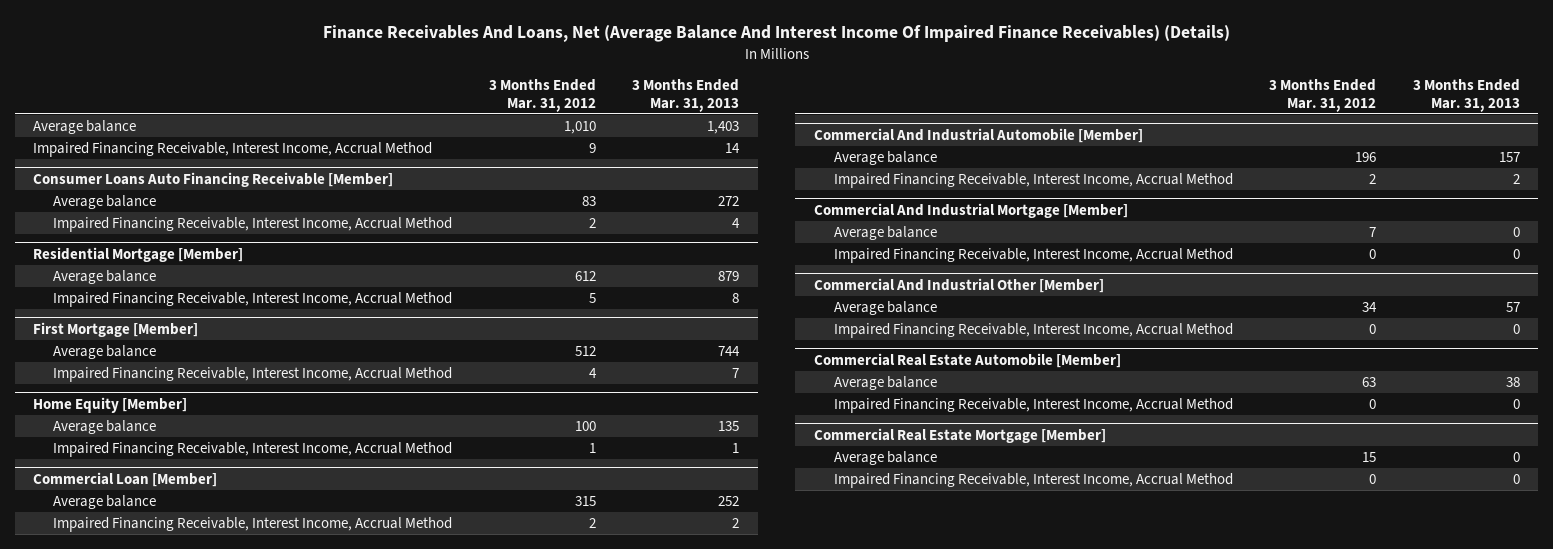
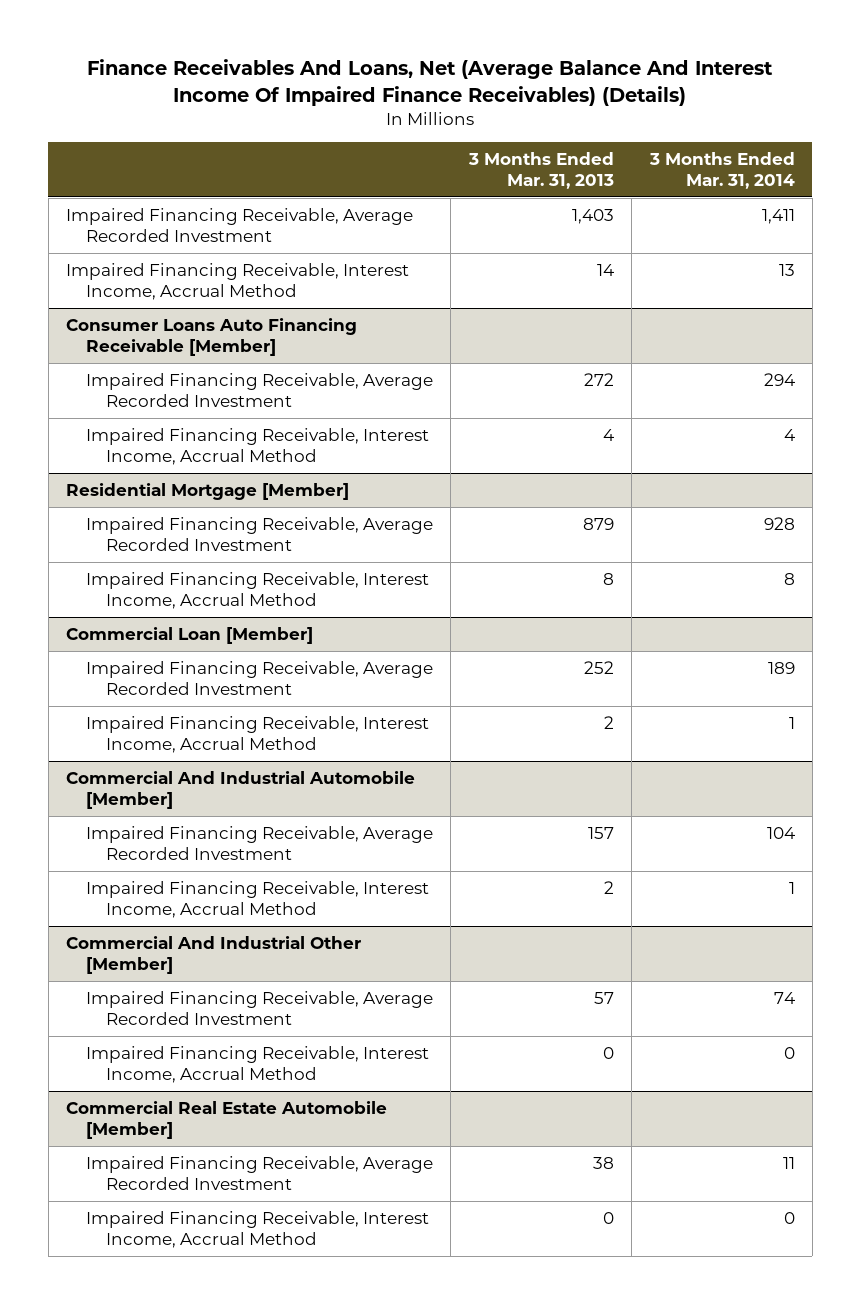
[488,78,596,112] 3 Months Ended Mar. 31, 2012 -> none
none -> [648,151,795,190] 3 Months Ended Mar. 31, 2014
[32,119,136,134] Average balance -> [66,207,414,243] Impaired Financing Receivable, Average Recorded Investment
[52,194,156,209] Average balance -> [86,372,434,408] Impaired Financing Receivable, Average Recorded Investment
[52,269,156,284] Average balance -> [86,516,434,552] Impaired Financing Receivable, Average Recorded Investment
[32,321,198,337] First Mortgage [Member] -> none
[52,344,156,359] Average balance -> none
[52,366,452,382] Impaired Financing Receivable, Interest Income, Accrual Method -> none
[32,396,187,413] Home Equity [Member] -> none
[52,419,156,434] Average balance -> none
[52,441,452,457] Impaired Financing Receivable, Interest Income, Accrual Method -> none
[52,494,156,509] Average balance -> [86,660,434,696] Impaired Financing Receivable, Average Recorded Investment
[833,150,937,165] Average balance -> [86,825,434,861] Impaired Financing Receivable, Average Recorded Investment
[813,202,1128,218] Commercial And Industrial Mortgage [Member] -> none
[833,225,937,240] Average balance -> none
[833,247,1233,263] Impaired Financing Receivable, Interest Income, Accrual Method -> none
[833,300,937,315] Average balance -> [86,990,434,1026] Impaired Financing Receivable, Average Recorded Investment
[833,397,1233,413] Impaired Financing Receivable, Interest Income, Accrual Method -> none
[813,427,1106,443] Commercial Real Estate Mortgage [Member] -> none
[833,450,937,465] Average balance -> none
[833,375,937,390] Average balance -> [86,1155,434,1191] Impaired Financing Receivable, Average Recorded Investment

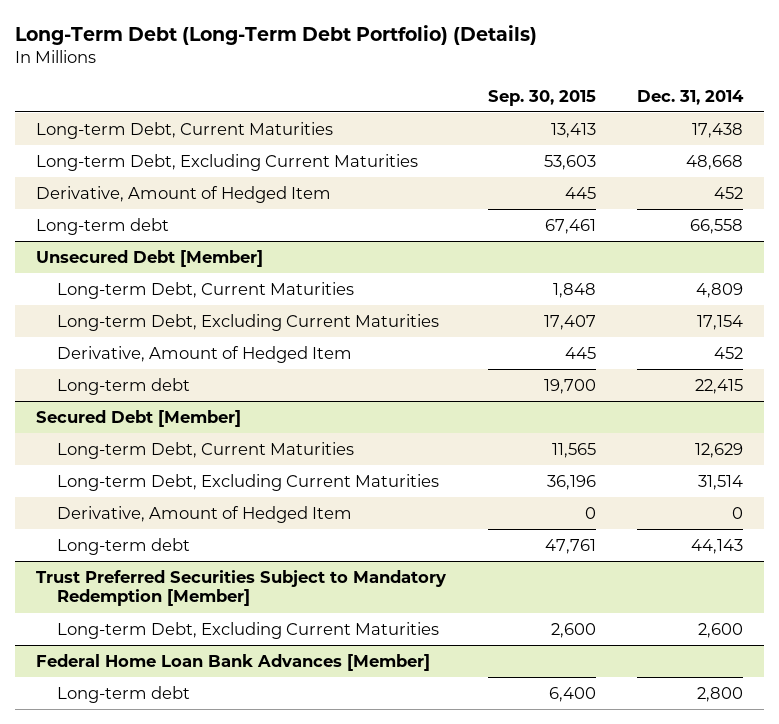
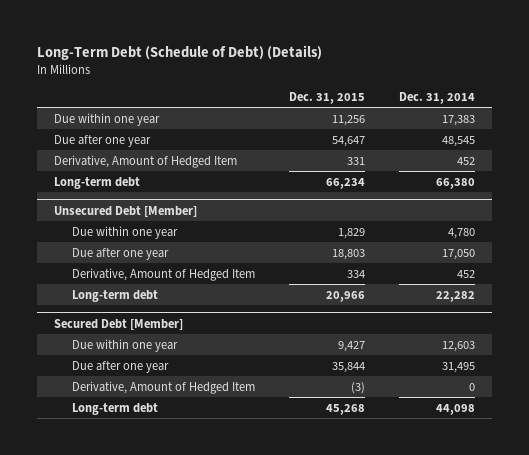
[15,24,538,45] Long-Term Debt (Long-Term Debt Portfolio) (Details) -> [37,44,323,60] Long-Term Debt (Schedule of Debt) (Details)
[487,89,596,106] Sep. 30, 2015 -> none
none -> [288,91,365,104] Dec. 31, 2015
[35,121,333,139] Long-term Debt, Current Maturities -> none
[35,153,418,171] Long-term Debt, Excluding Current Maturities -> none
none -> [54,112,161,126] Due within one year
none -> [54,134,152,147] Due after one year
[690,218,744,234] 66,558 -> [436,177,476,189] 66,380
[56,281,354,299] Long-term Debt, Current Maturities -> none
[56,313,439,331] Long-term Debt, Excluding Current Maturities -> none
none -> [71,225,178,239] Due within one year
none -> [71,247,169,260] Due after one year
[695,378,744,394] 22,415 -> [436,290,476,302] 22,282
[56,441,354,459] Long-term Debt, Current Maturities -> none
[56,473,439,491] Long-term Debt, Excluding Current Maturities -> none
none -> [71,338,178,352] Due within one year
none -> [71,360,169,373] Due after one year
[35,569,446,607] Trust Preferred Securities Subject to Mandatory Redemption [Member] -> none
[56,621,439,639] Long-term Debt, Excluding Current Maturities -> none
[35,653,430,671] Federal Home Loan Bank Advances [Member] -> none
[56,685,190,703] Long-term debt -> none
[691,538,744,554] 44,143 -> [436,403,476,415] 44,098

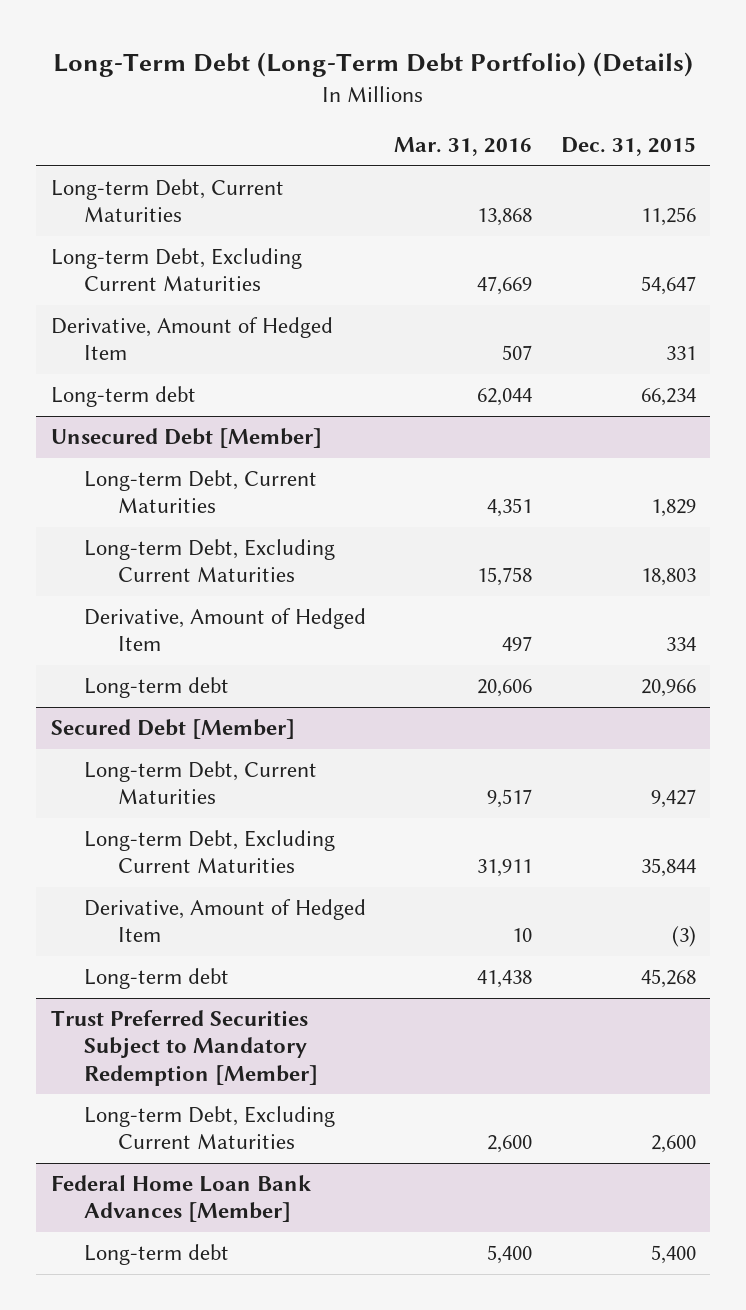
[37,44,323,60] Long-Term Debt (Schedule of Debt) (Details) -> [53,52,694,78] Long-Term Debt (Long-Term Debt Portfolio) (Details)
[399,91,476,104] Dec. 31, 2014 -> none
none -> [394,137,533,157] Mar. 31, 2016
[54,112,161,126] Due within one year -> [50,179,284,223] Long-term Debt, Current Maturities
[54,134,152,147] Due after one year -> [50,248,302,292] Long-term Debt, Excluding Current Maturities
[71,225,178,239] Due within one year -> [84,470,318,514] Long-term Debt, Current Maturities
[71,247,169,260] Due after one year -> [84,539,336,583] Long-term Debt, Excluding Current Maturities
[71,338,178,352] Due within one year -> [84,761,318,805] Long-term Debt, Current Maturities
[71,360,169,373] Due after one year -> [84,830,336,874] Long-term Debt, Excluding Current Maturities
none -> [50,1010,319,1086] Trust Preferred Securities Subject to Mandatory Redemption [Member]
none -> [84,1106,336,1150] Long-term Debt, Excluding Current Maturities
none -> [50,1175,311,1223] Federal Home Loan Bank Advances [Member]
none -> [84,1244,230,1266] Long-term debt

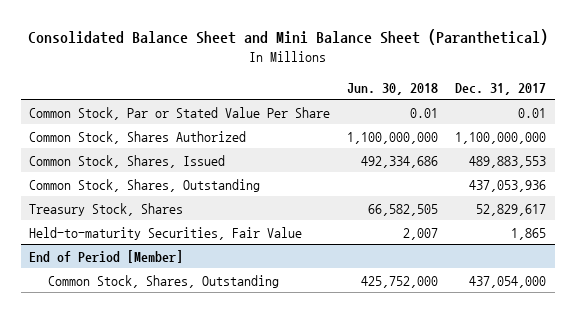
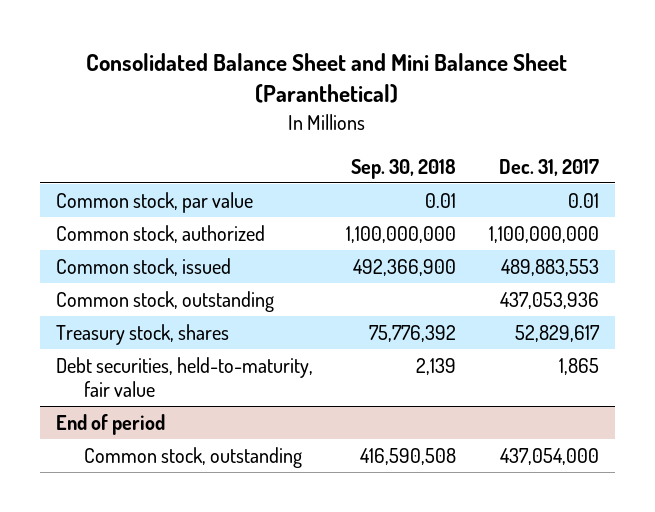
[347,82,439,95] Jun. 30, 2018 -> none
none -> [350,158,456,179] Sep. 30, 2018
[29,106,331,120] Common Stock, Par or Stated Value Per Share -> [56,191,254,213] Common stock, par value
[29,130,247,144] Common Stock, Shares Authorized -> [56,224,266,243] Common stock, authorized
[29,154,226,168] Common Stock, Shares, Issued -> [56,257,232,276] Common stock, issued
[29,178,261,192] Common Stock, Shares, Outstanding -> [56,290,275,312] Common stock, outstanding
[29,202,184,216] Treasury Stock, Shares -> [56,323,230,345] Treasury stock, shares
[29,226,303,240] Held-to-maturity Securities, Fair Value -> [56,356,314,397] Debt securities, held-to-maturity, fair value
[29,249,184,263] End of Period [Member] -> [56,413,166,435] End of period
[47,274,279,288] Common Stock, Shares, Outstanding -> [84,446,303,468] Common stock, outstanding

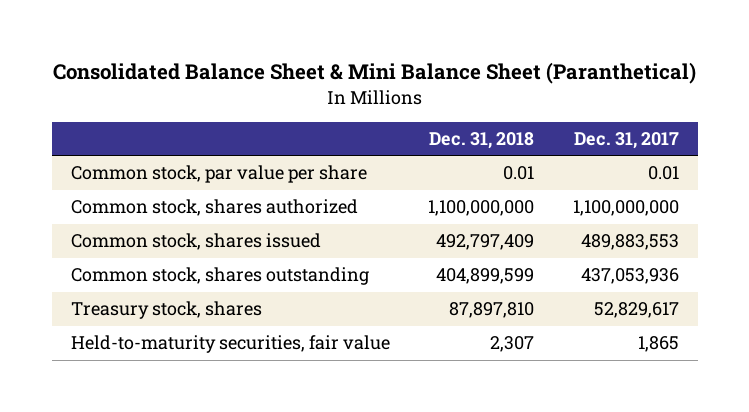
[86,53,568,104] Consolidated Balance Sheet and Mini Balance Sheet (Paranthetical) -> [52,62,696,85] Consolidated Balance Sheet & Mini Balance Sheet (Paranthetical)
[350,158,456,179] Sep. 30, 2018 -> none
none -> [429,132,535,150] Dec. 31, 2018
[56,191,254,213] Common stock, par value -> [70,165,367,184] Common stock, par value per share
[56,224,266,243] Common stock, authorized -> [70,199,358,217] Common stock, shares authorized
[56,257,232,276] Common stock, issued -> [70,233,321,251] Common stock, shares issued
[56,290,275,312] Common stock, outstanding -> [70,267,369,286] Common stock, shares outstanding
[56,413,166,435] End of period -> none
[84,446,303,468] Common stock, outstanding -> none
[56,356,314,397] Debt securities, held-to-maturity, fair value -> [70,335,390,354] Held-to-maturity securities, fair value

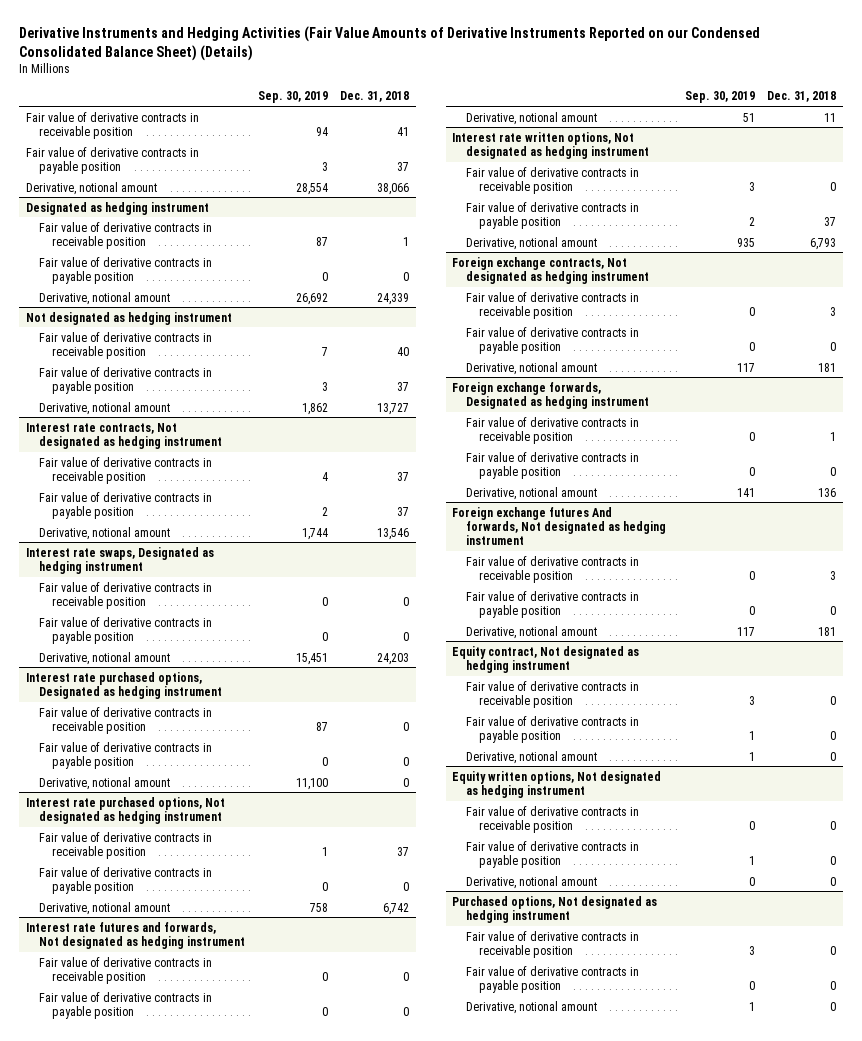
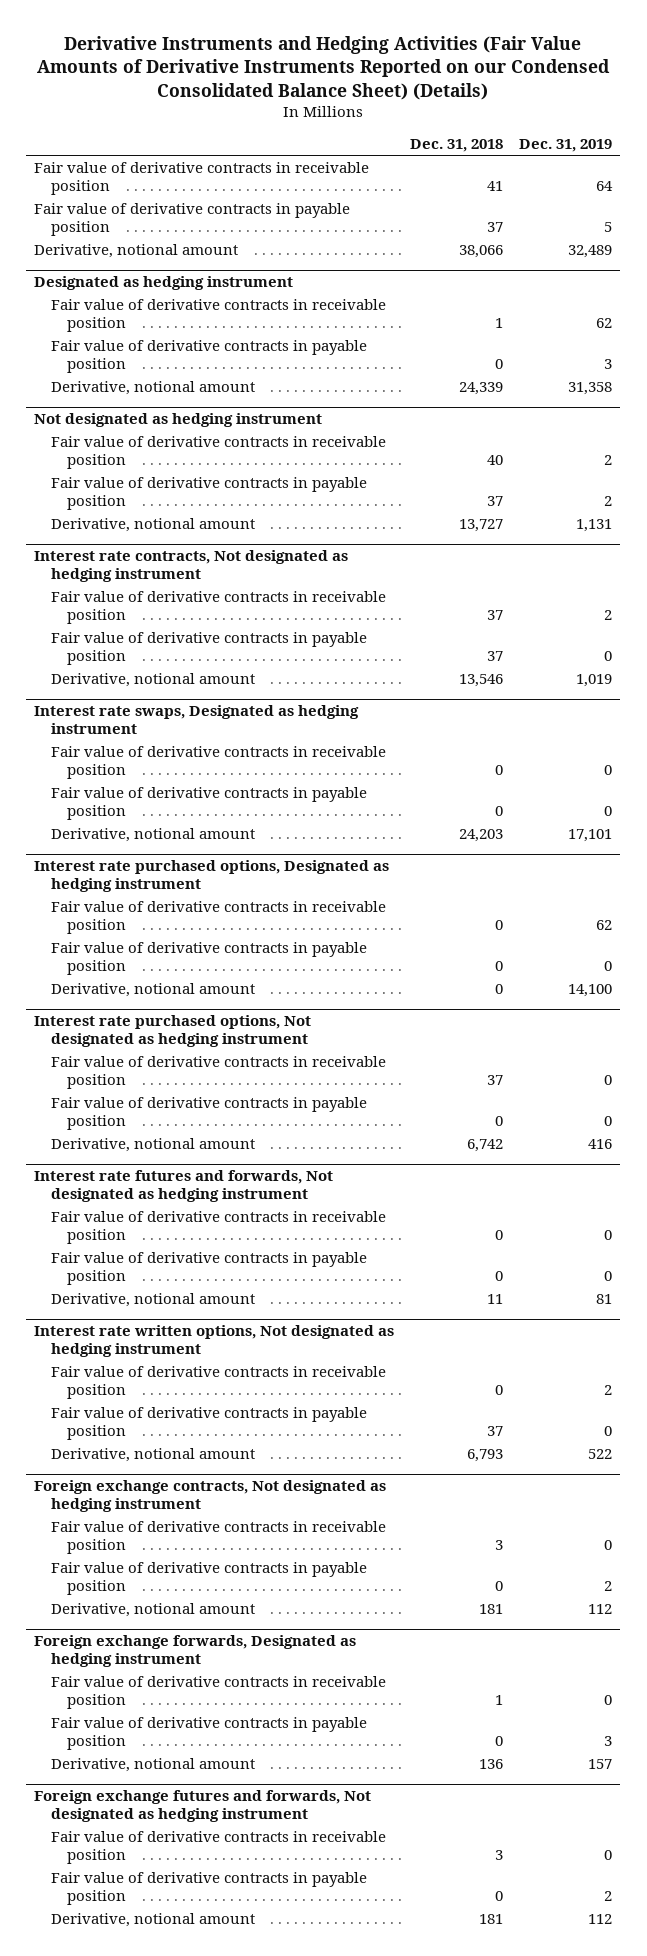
[257,91,328,104] Sep. 30, 2019 -> none
none -> [519,139,613,153] Dec. 31, 2019
[452,506,666,546] Foreign exchange futures And forwards, Not designated as hedging instrument -> [34,1790,372,1823] Foreign exchange futures and forwards, Not designated as hedging instrument
[452,645,640,673] Equity contract, Not designated as hedging instrument -> none
[465,680,639,708] Fair value of derivative contracts in receivable position -> none
[465,715,639,743] Fair value of derivative contracts in payable position -> none
[465,750,597,764] Derivative, notional amount -> none
[452,770,662,798] Equity written options, Not designated as hedging instrument -> none
[465,805,639,833] Fair value of derivative contracts in receivable position -> none
[465,840,639,868] Fair value of derivative contracts in payable position -> none
[465,875,597,889] Derivative, notional amount -> none
[452,895,658,923] Purchased options, Not designated as hedging instrument -> none
[465,930,639,958] Fair value of derivative contracts in receivable position -> none
[465,965,639,993] Fair value of derivative contracts in payable position -> none
[465,1000,597,1014] Derivative, notional amount -> none

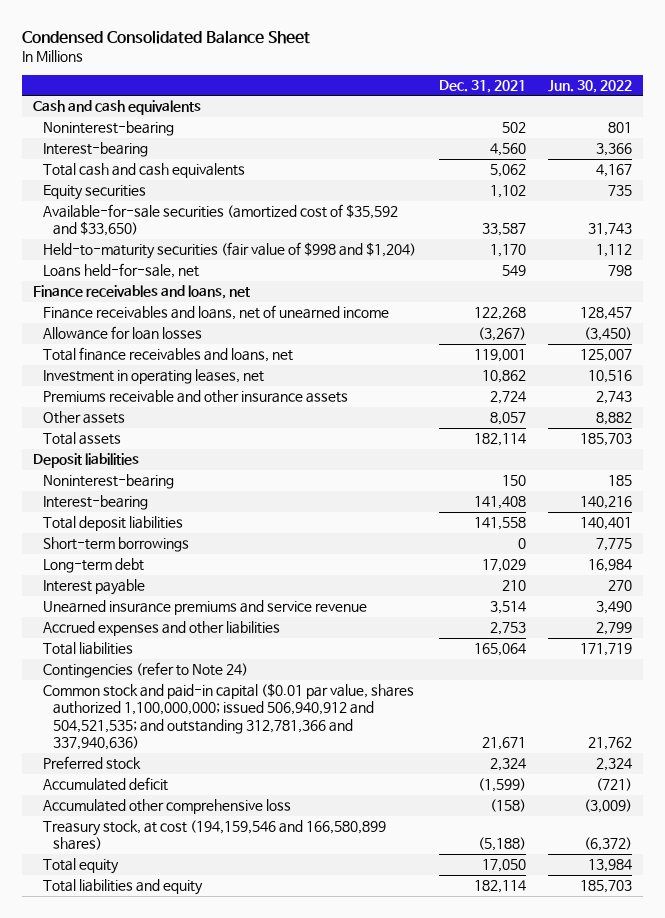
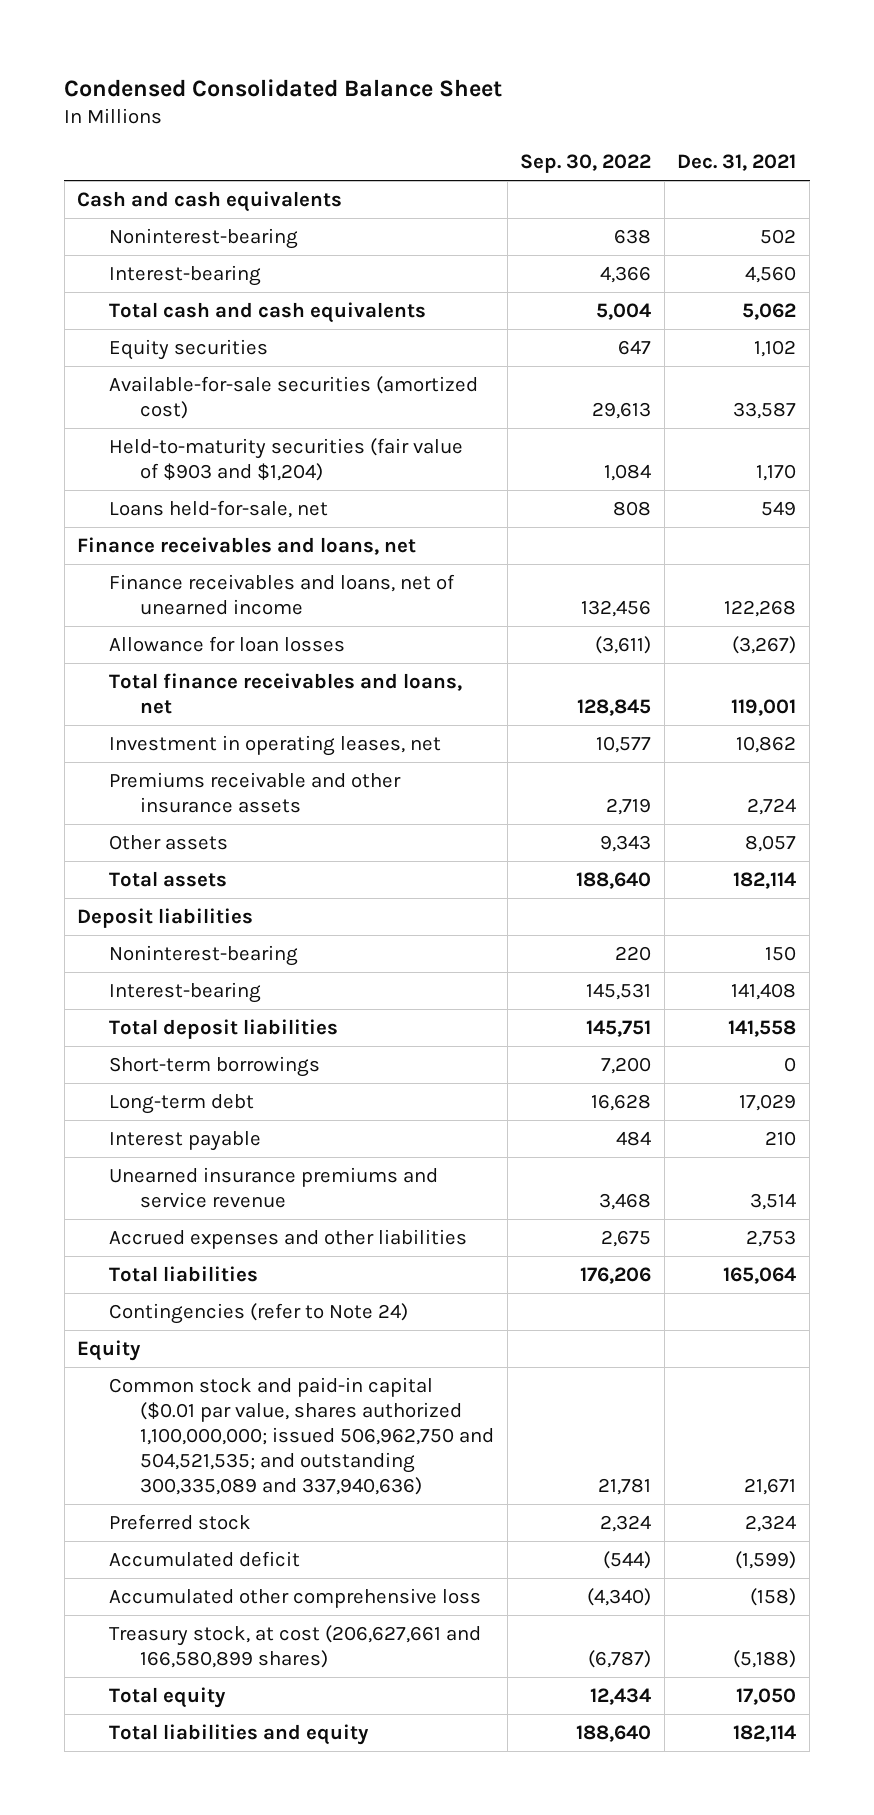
[547,79,632,93] Jun. 30, 2022 -> none
none -> [520,154,652,174] Sep. 30, 2022
[43,204,399,237] Available-for-sale securities (amortized cost of $35,592 and $33,650) -> [108,375,478,419] Available-for-sale securities (amortized cost)
[43,242,417,260] Held-to-maturity securities (fair value of $998 and $1,204) -> [108,437,463,481] Held-to-maturity securities (fair value of $903 and $1,204)
none -> [77,1339,142,1361] Equity
[43,683,415,750] Common stock and paid-in capital ($0.01 par value, shares authorized 1,100,000,000; issued 506,940,912 and 504,521,535; and outstanding 312,781,366 and 337,940,636) -> [108,1376,495,1495] Common stock and paid-in capital ($0.01 par value, shares authorized 1,100,000,000; issued 506,962,750 and 504,521,535; and outstanding 300,335,089 and 337,940,636)
[43,820,387,851] Treasury stock, at cost (194,159,546 and 166,580,899 shares) -> [108,1624,481,1668] Treasury stock, at cost (206,627,661 and 166,580,899 shares)

